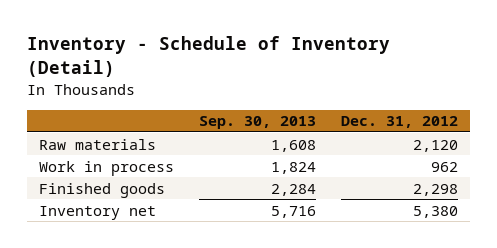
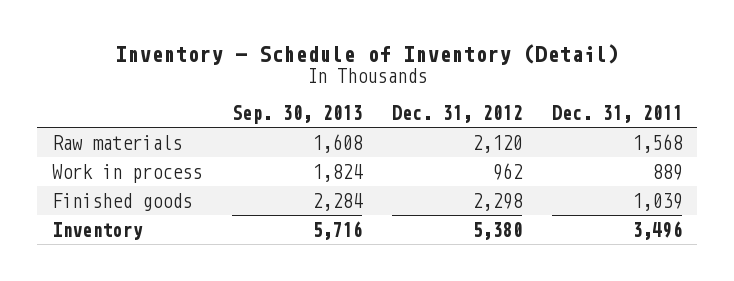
none -> [552,104,683,123] Dec. 31, 2011
[39,205,157,220] Inventory net -> [52,221,144,240] Inventory

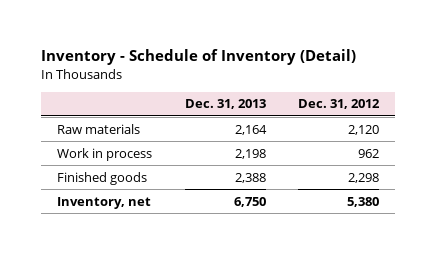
[232,104,363,124] Sep. 30, 2013 -> none
[552,104,683,123] Dec. 31, 2011 -> none
none -> [184,99,266,110] Dec. 31, 2013
[52,221,144,240] Inventory -> [57,196,152,209] Inventory, net

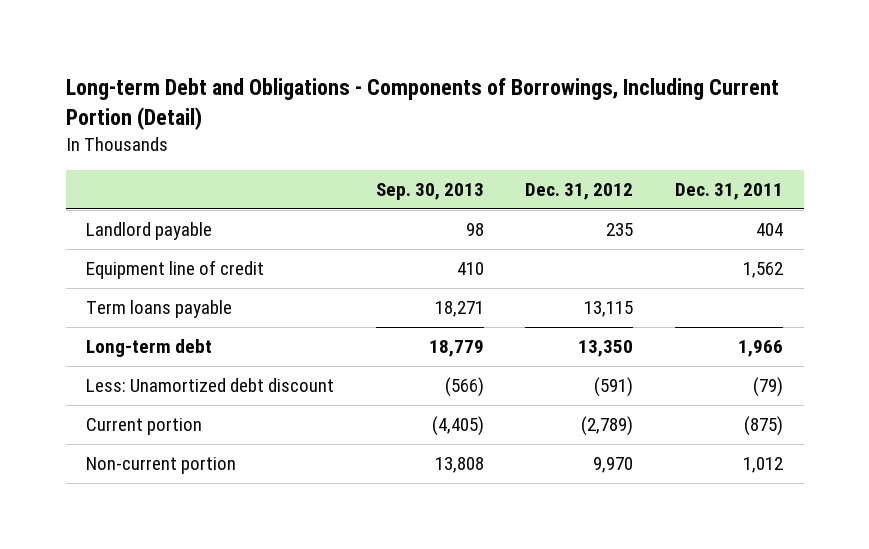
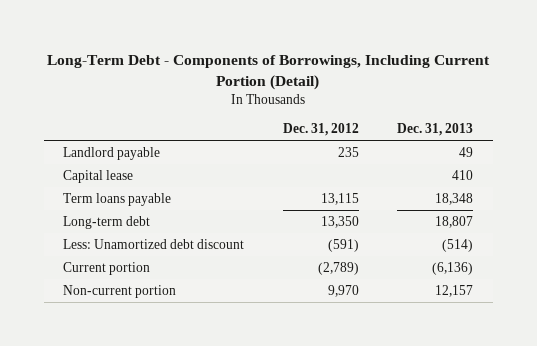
[65,78,779,131] Long-term Debt and Obligations - Components of Borrowings, Including Current Portion (Detail) -> [47,54,491,90] Long-Term Debt - Components of Borrowings, Including Current Portion (Detail)
[375,183,484,201] Sep. 30, 2013 -> none
[674,183,783,201] Dec. 31, 2011 -> none
none -> [397,123,474,137] Dec. 31, 2013
[86,260,265,280] Equipment line of credit -> [63,169,134,183] Capital lease

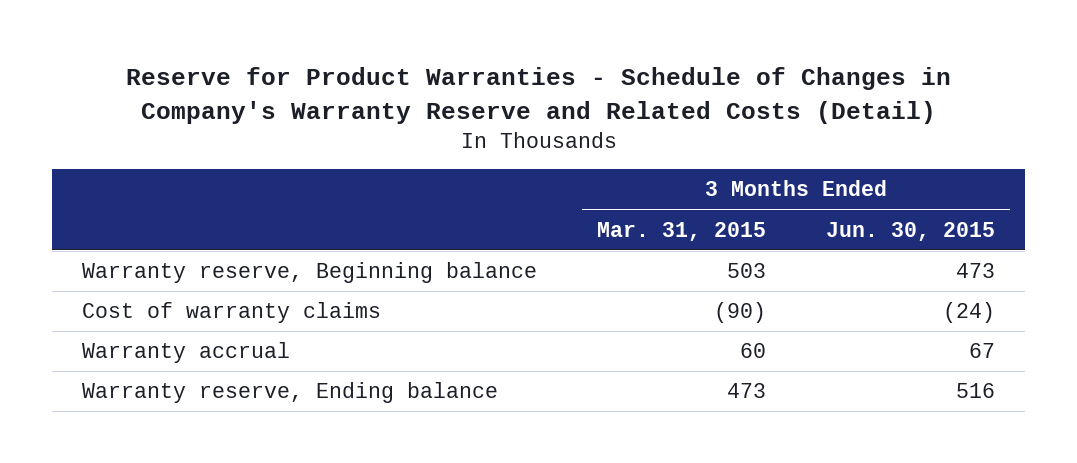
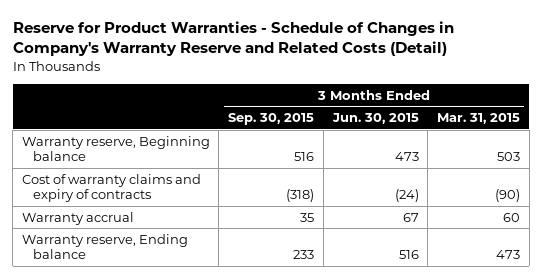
none -> [228,112,315,125] Sep. 30, 2015
[82,302,382,324] Cost of warranty claims -> [21,173,201,203] Cost of warranty claims and expiry of contracts

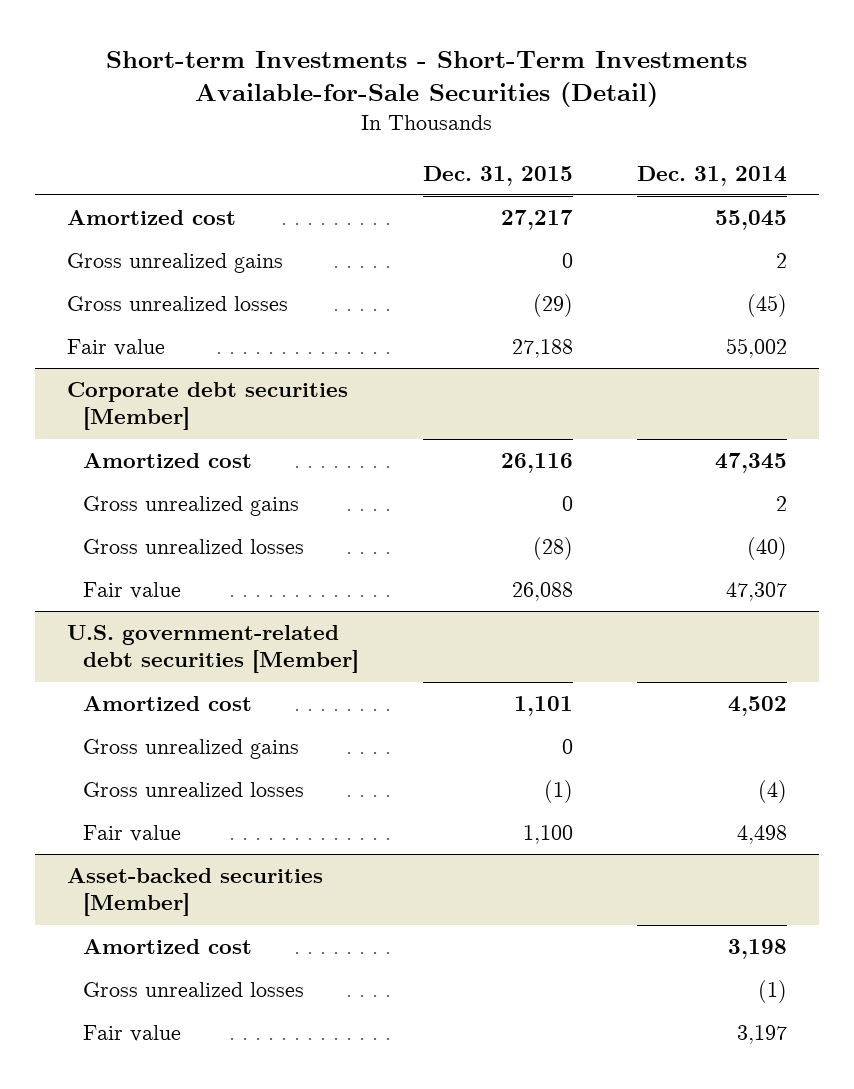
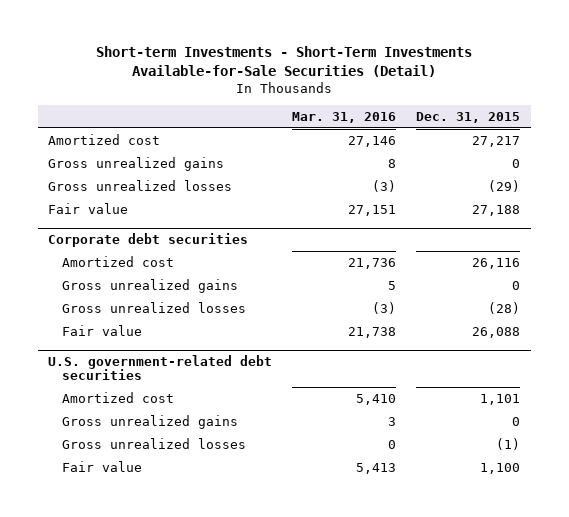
[637,165,788,186] Dec. 31, 2014 -> none
none -> [292,112,397,124] Mar. 31, 2016
[66,382,348,431] Corporate debt securities [Member] -> [48,232,249,247] Corporate debt securities
[66,625,360,674] U.S. government-related debt securities [Member] -> [48,354,273,381] U.S. government-related debt securities
[66,868,323,917] Asset-backed securities [Member] -> none
[83,939,253,955] Amortized cost -> none
[83,982,305,998] Gross unrealized losses -> none
[83,1025,182,1043] Fair value -> none

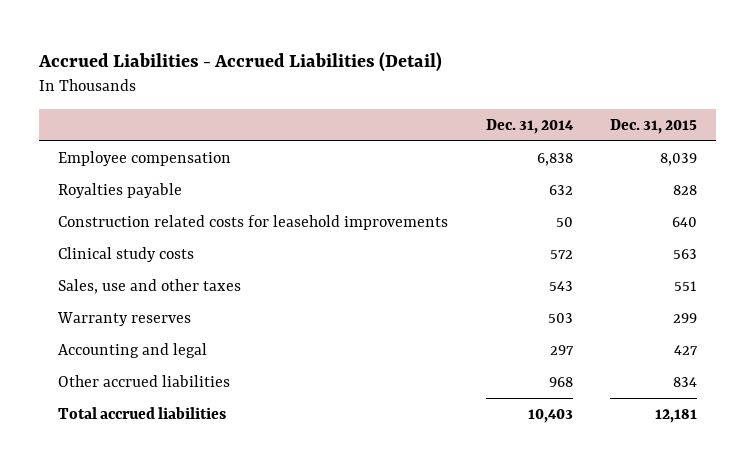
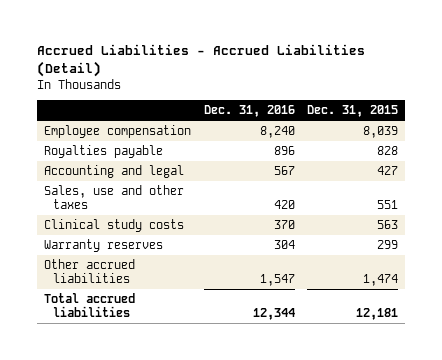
[485,119,574,135] Dec. 31, 2014 -> none
none -> [203,105,295,118] Dec. 31, 2016
[57,214,448,230] Construction related costs for leasehold improvements -> none
[57,342,207,358] Accounting and legal -> [43,165,184,179] Accounting and legal
[57,246,194,262] Clinical study costs -> [43,219,184,233] Clinical study costs
[673,376,698,387] 834 -> [363,274,399,287] 1,474

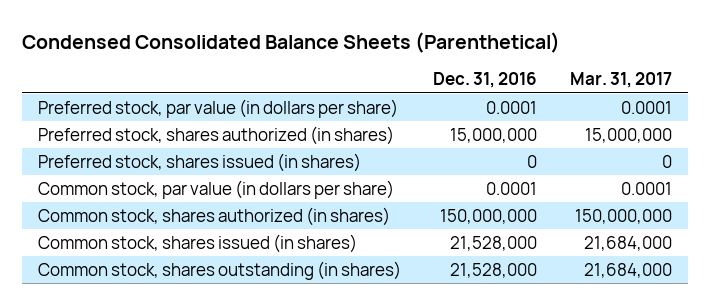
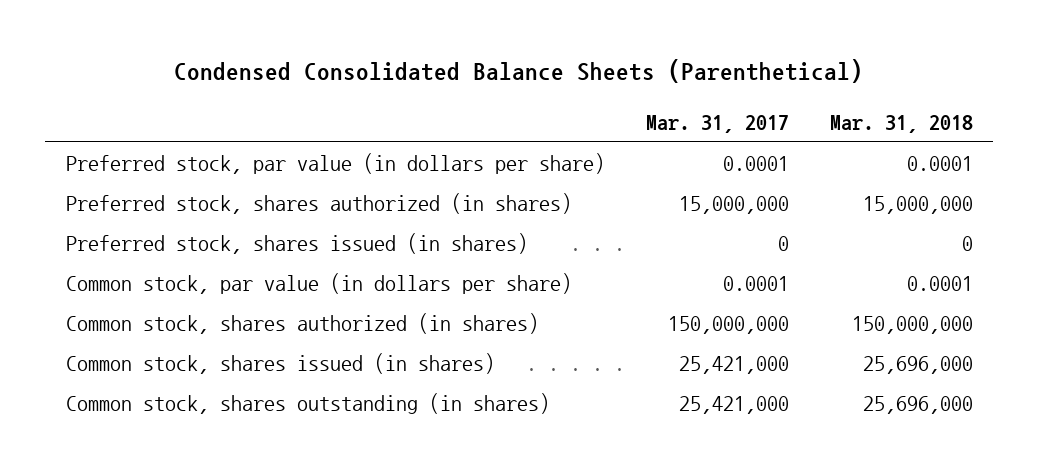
[433,72,538,89] Dec. 31, 2016 -> none
none -> [829,114,973,133] Mar. 31, 2018
[583,235,672,251] 21,684,000 -> [678,356,789,375] 25,421,000
[583,262,672,278] 21,684,000 -> [678,396,789,415] 25,421,000

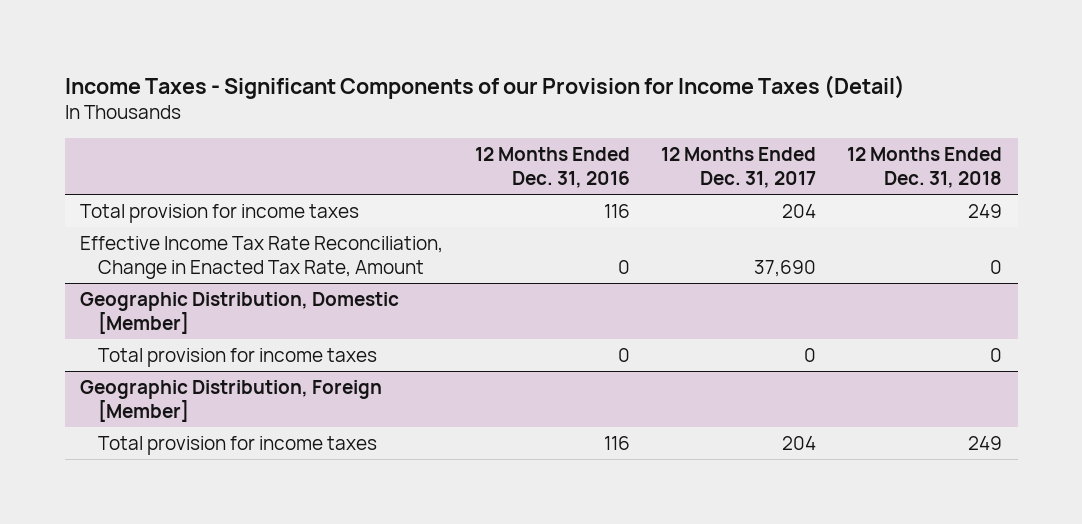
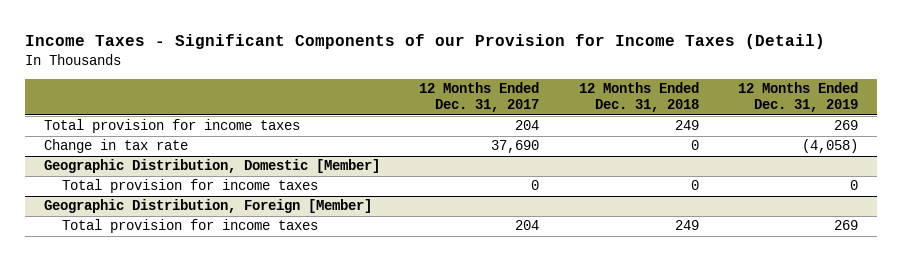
[474,146,630,189] 12 Months Ended Dec. 31, 2016 -> none
none -> [737,82,858,113] 12 Months Ended Dec. 31, 2019
[80,235,444,279] Effective Income Tax Rate Reconciliation, Change in Enacted Tax Rate, Amount -> [44,139,189,154] Change in tax rate

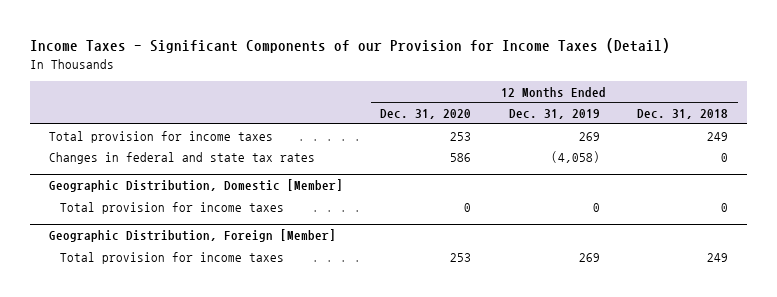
[419,82,540,113] 12 Months Ended Dec. 31, 2017 -> none
none -> [380,109,472,120] Dec. 31, 2020
[44,139,189,154] Change in tax rate -> [48,151,315,164] Changes in federal and state tax rates

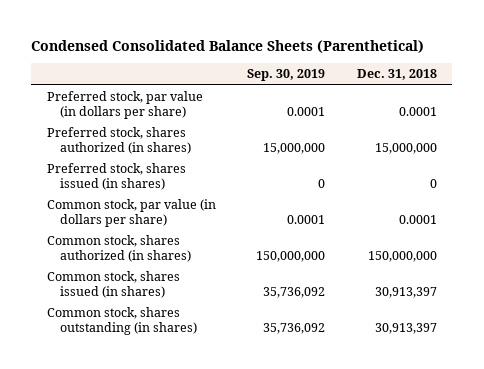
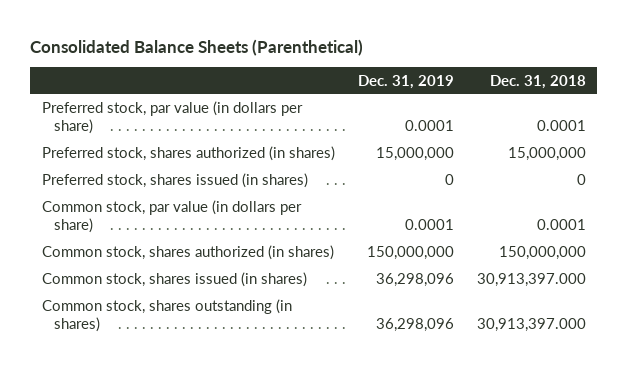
[31,39,425,53] Condensed Consolidated Balance Sheets (Parenthetical) -> [30,38,364,56] Consolidated Balance Sheets (Parenthetical)
[247,69,326,82] Sep. 30, 2019 -> none
none -> [357,74,454,89] Dec. 31, 2019
[374,286,437,298] 30,913,397 -> [476,273,586,288] 30,913,397.000
[374,322,437,334] 30,913,397 -> [476,318,586,333] 30,913,397.000

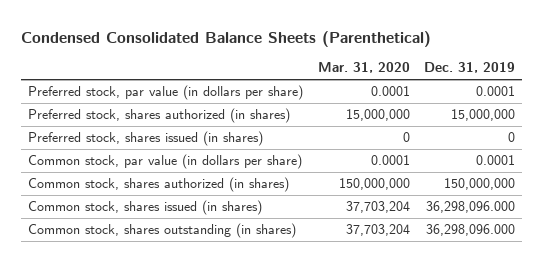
[30,38,364,56] Consolidated Balance Sheets (Parenthetical) -> [21,30,432,47] Condensed Consolidated Balance Sheets (Parenthetical)
[489,74,586,89] Dec. 31, 2018 -> none
none -> [317,62,410,74] Mar. 31, 2020
[375,273,454,288] 36,298,096 -> [425,201,515,214] 36,298,096.000
[375,318,454,333] 36,298,096 -> [425,224,515,237] 36,298,096.000

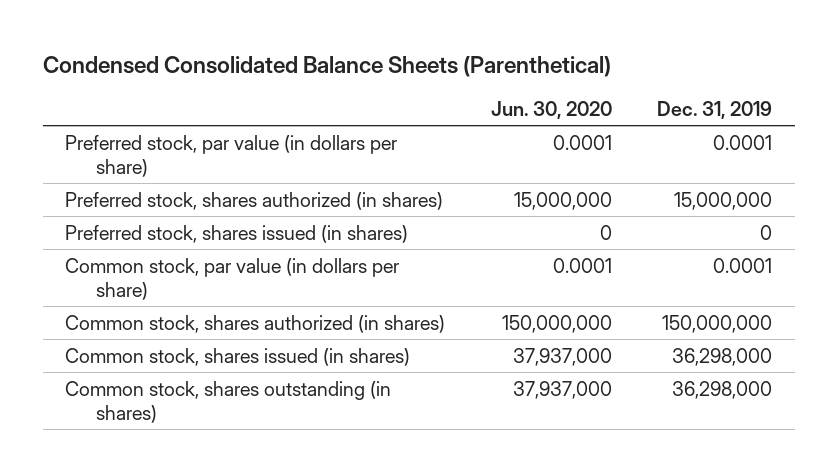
[317,62,410,74] Mar. 31, 2020 -> none
none -> [490,100,612,119] Jun. 30, 2020
[425,201,515,214] 36,298,096.000 -> [672,347,773,366] 36,298,000
[425,224,515,237] 36,298,096.000 -> [672,380,773,399] 36,298,000

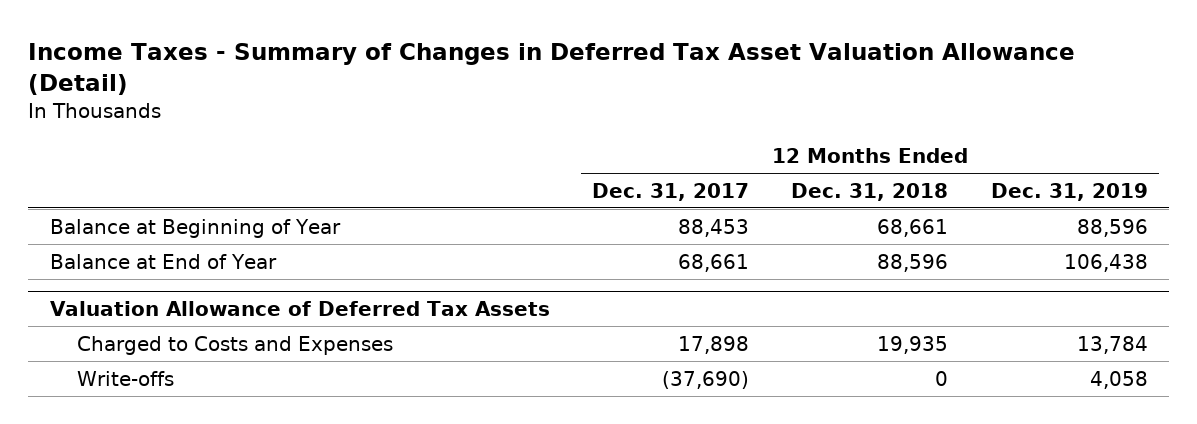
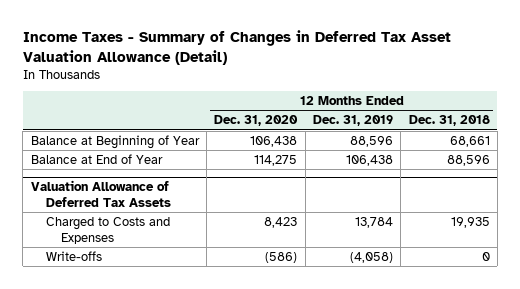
[591,182,749,201] Dec. 31, 2017 -> none
none -> [214,115,299,127] Dec. 31, 2020
[1089,370,1148,389] 4,058 -> [349,251,393,263] (4,058)

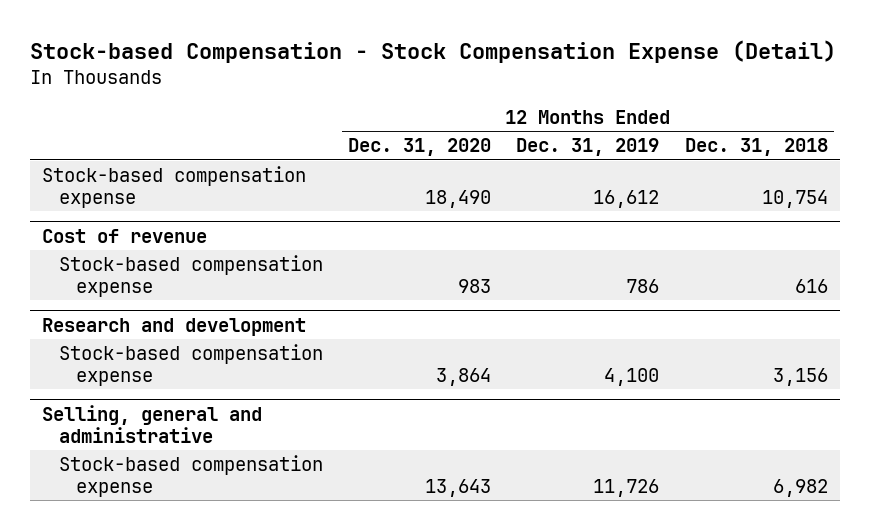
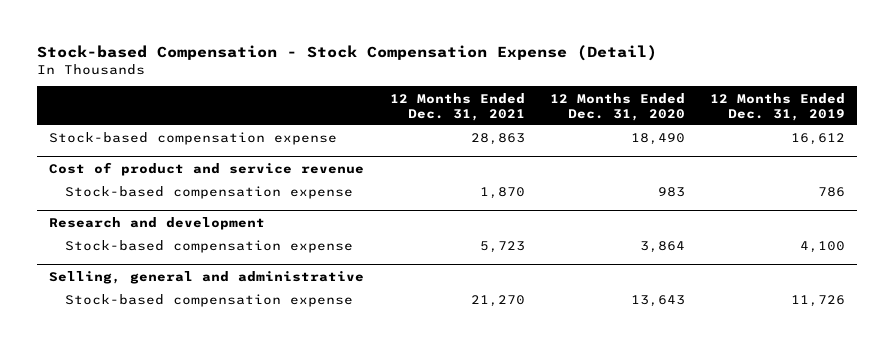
[684,138,828,157] Dec. 31, 2018 -> none
none -> [389,92,525,121] 12 Months Ended Dec. 31, 2021
[42,228,208,243] Cost of revenue -> [49,161,365,176] Cost of product and service revenue

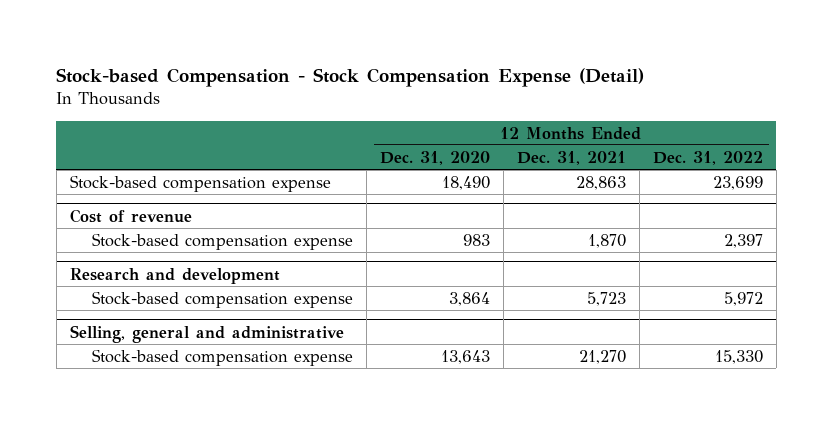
[709,92,845,121] 12 Months Ended Dec. 31, 2019 -> none
none -> [652,150,763,165] Dec. 31, 2022
[49,161,365,176] Cost of product and service revenue -> [69,208,192,223] Cost of revenue

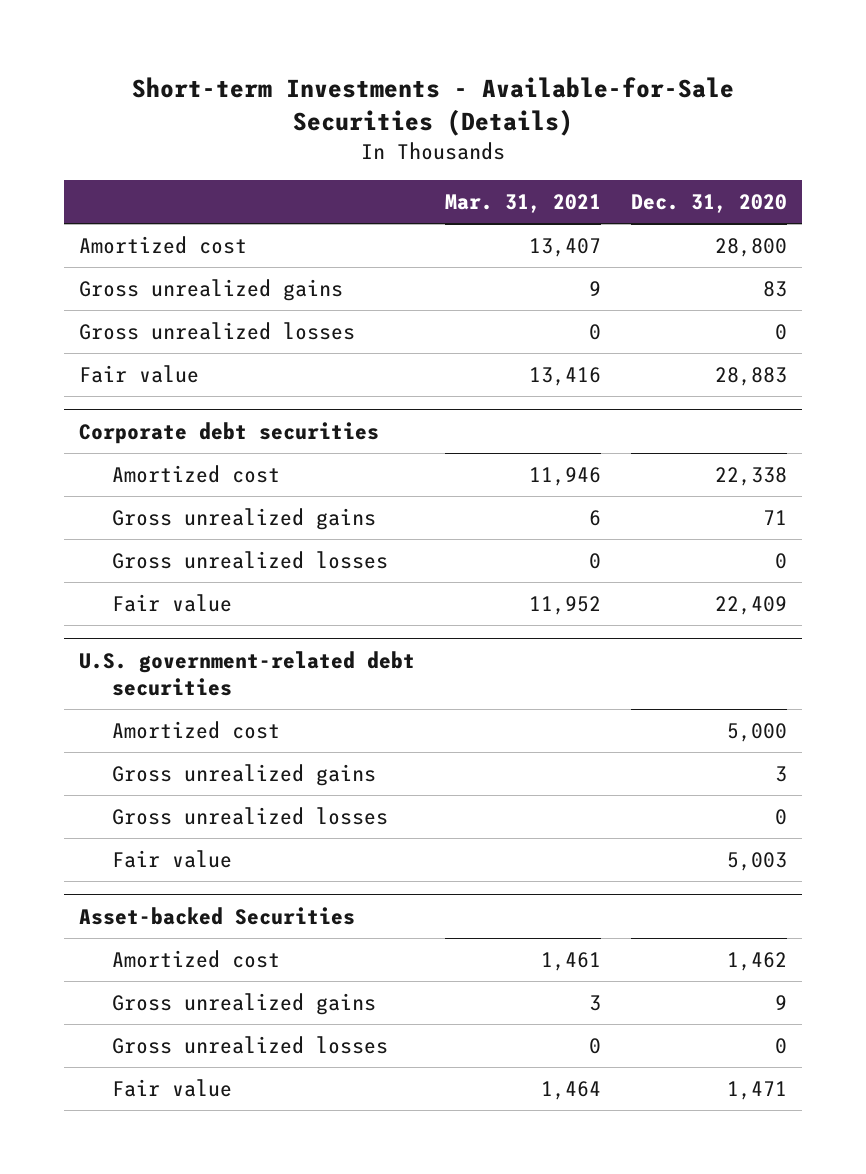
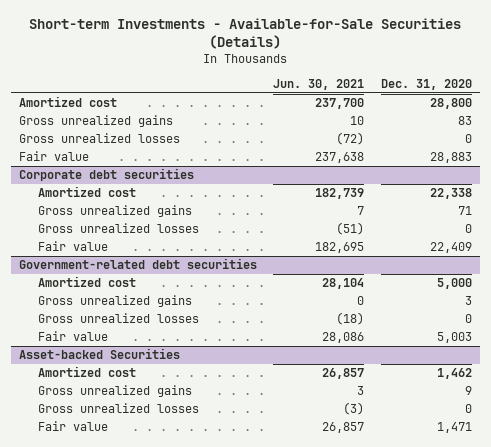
[445,194,602,214] Mar. 31, 2021 -> none
none -> [273,78,365,90] Jun. 30, 2021
[79,650,416,697] U.S. government-related debt securities -> [19,258,258,270] Government-related debt securities

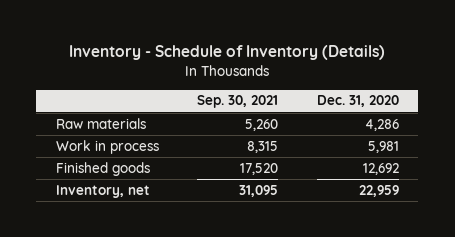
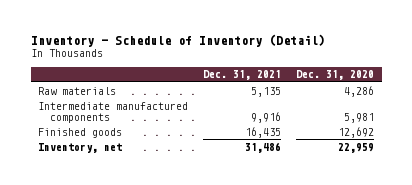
[69,45,386,61] Inventory - Schedule of Inventory (Details) -> [30,33,325,47] Inventory - Schedule of Inventory (Detail)
[197,95,279,109] Sep. 30, 2021 -> none
none -> [203,70,282,81] Dec. 31, 2021
[55,139,159,154] Work in process -> [38,101,189,124] Intermediate manufactured components

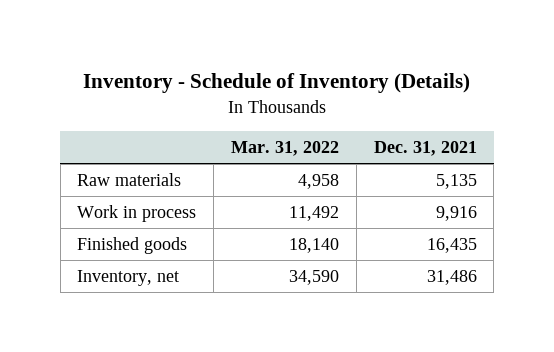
[30,33,325,47] Inventory - Schedule of Inventory (Detail) -> [82,73,470,94] Inventory - Schedule of Inventory (Details)
[296,70,375,81] Dec. 31, 2020 -> none
none -> [230,141,339,157] Mar. 31, 2022
[38,101,189,124] Intermediate manufactured components -> [77,205,197,223] Work in process

